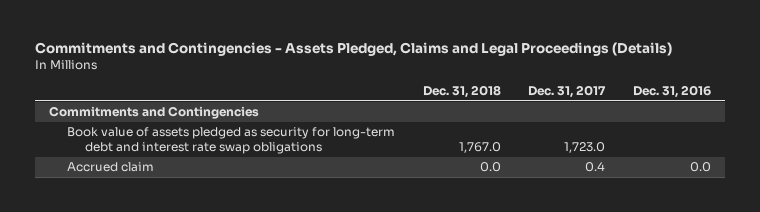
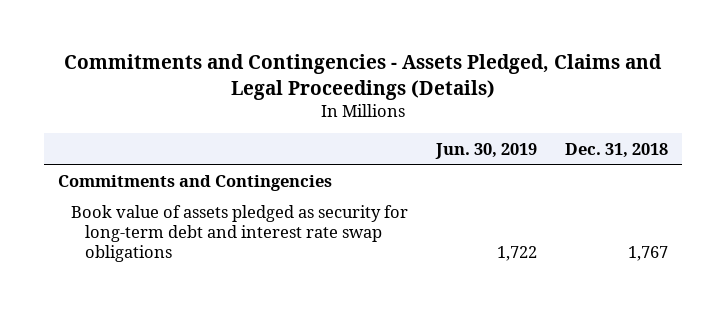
[528,85,607,99] Dec. 31, 2017 -> none
[633,85,712,99] Dec. 31, 2016 -> none
none -> [434,142,537,159] Jun. 30, 2019
[66,162,154,173] Accrued claim -> none
[458,142,501,154] 1,767.0 -> [627,246,668,262] 1,767

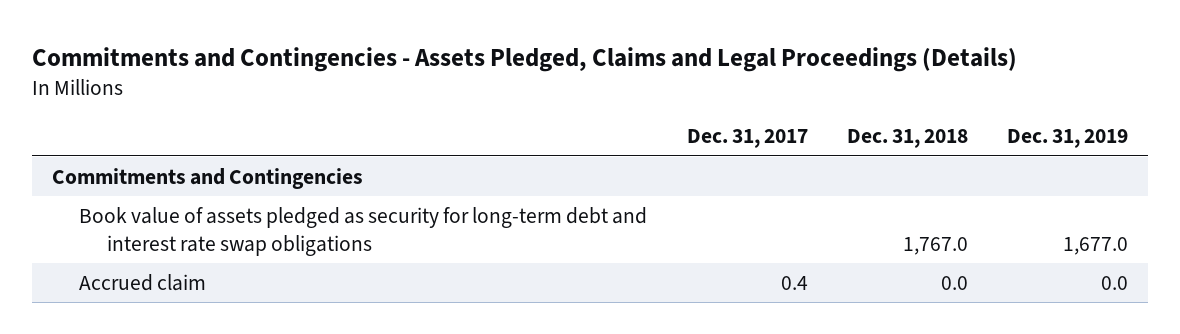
[434,142,537,159] Jun. 30, 2019 -> none
none -> [686,129,808,149] Dec. 31, 2017
none -> [1007,129,1129,149] Dec. 31, 2019
[627,246,668,262] 1,767 -> [902,236,968,255] 1,767.0
none -> [79,273,207,291] Accrued claim

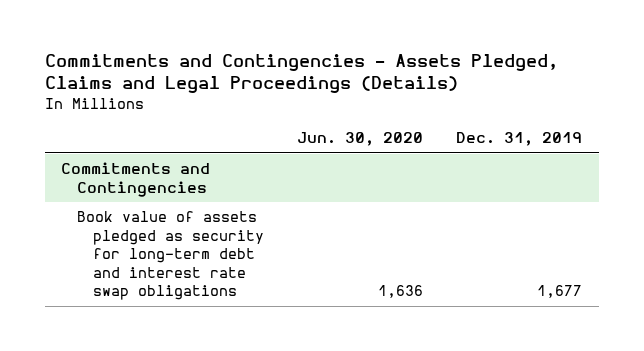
[686,129,808,149] Dec. 31, 2017 -> none
[846,129,968,149] Dec. 31, 2018 -> none
none -> [297,132,424,147] Jun. 30, 2020
[79,273,207,291] Accrued claim -> none
[1063,236,1129,255] 1,677.0 -> [537,285,583,299] 1,677

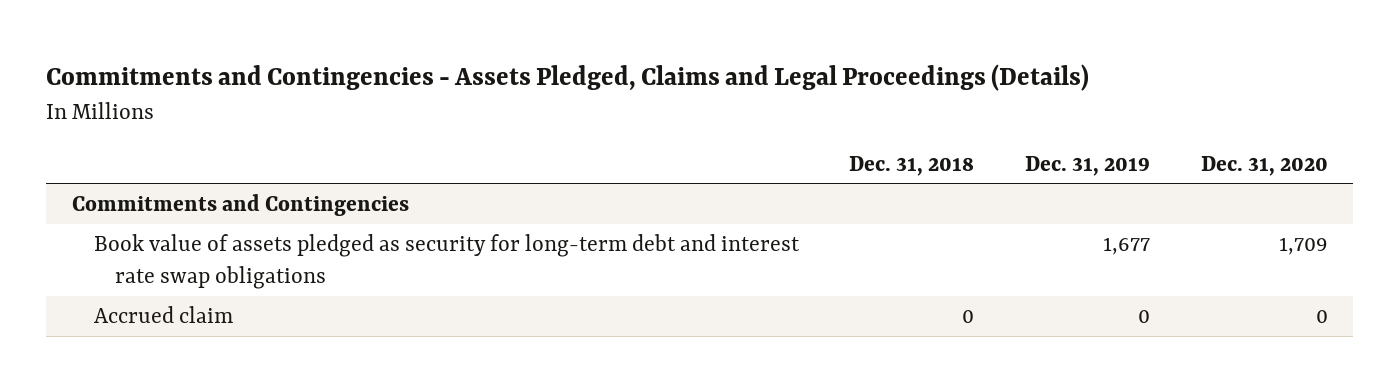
[297,132,424,147] Jun. 30, 2020 -> none
none -> [849,155,975,176] Dec. 31, 2018
none -> [1200,155,1328,176] Dec. 31, 2020
none -> [93,306,233,324] Accrued claim

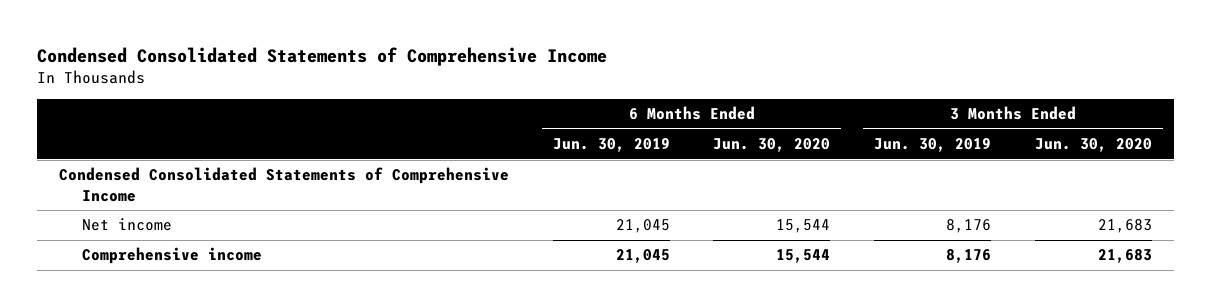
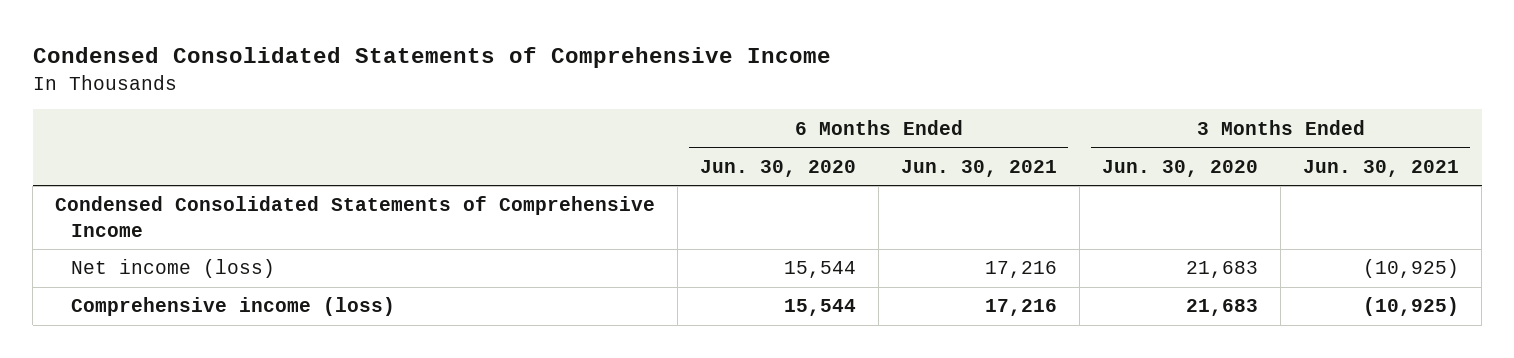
[552,138,670,153] Jun. 30, 2019 -> none
[874,138,992,153] Jun. 30, 2019 -> none
none -> [901,159,1058,177] Jun. 30, 2021
none -> [1303,159,1460,177] Jun. 30, 2021
[82,218,173,232] Net income -> [70,259,275,279] Net income (loss)
[82,247,263,265] Comprehensive income -> [70,297,395,317] Comprehensive income (loss)

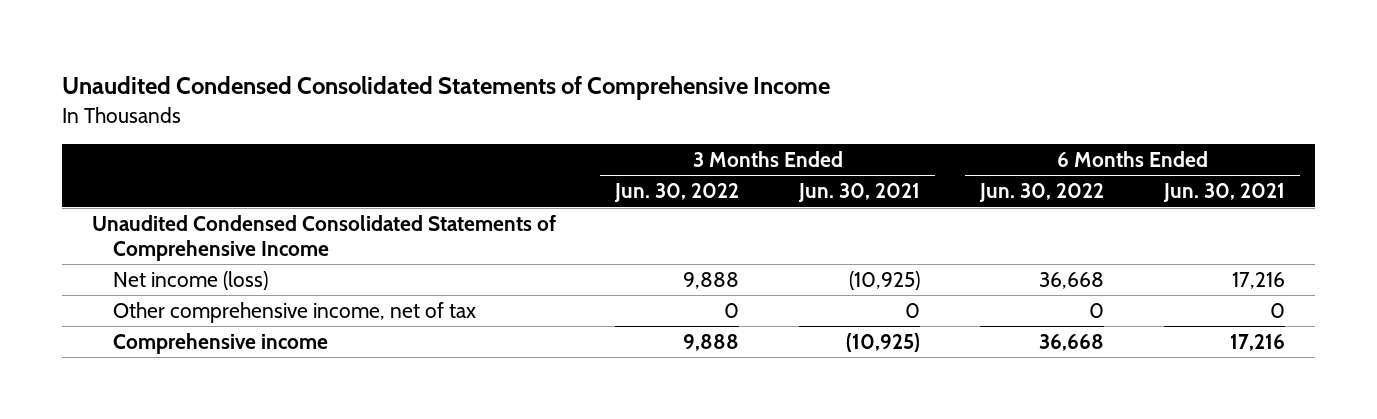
[32,47,831,69] Condensed Consolidated Statements of Comprehensive Income -> [61,76,830,101] Unaudited Condensed Consolidated Statements of Comprehensive Income
[700,159,857,177] Jun. 30, 2020 -> none
[1102,159,1259,177] Jun. 30, 2020 -> none
none -> [614,183,740,203] Jun. 30, 2022
none -> [979,183,1105,203] Jun. 30, 2022
[55,196,656,238] Condensed Consolidated Statements of Comprehensive Income -> [91,215,556,261] Unaudited Condensed Consolidated Statements of Comprehensive Income
none -> [112,302,476,324] Other comprehensive income, net of tax
[70,297,395,317] Comprehensive income (loss) -> [112,333,328,355] Comprehensive income

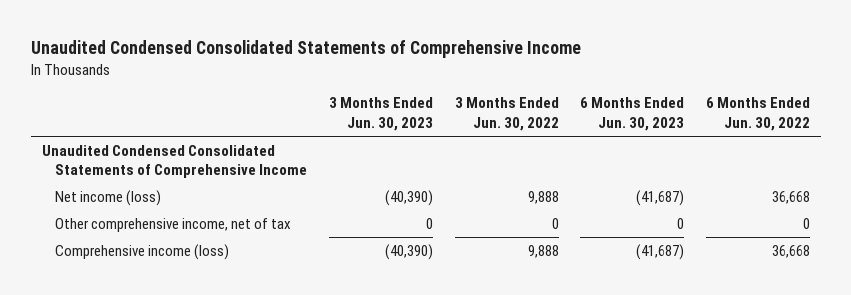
[798,183,921,203] Jun. 30, 2021 -> none
[1163,183,1286,203] Jun. 30, 2021 -> none
none -> [328,97,433,131] 3 Months Ended Jun. 30, 2023
none -> [580,97,685,131] 6 Months Ended Jun. 30, 2023
[112,333,328,355] Comprehensive income -> [55,243,230,260] Comprehensive income (loss)

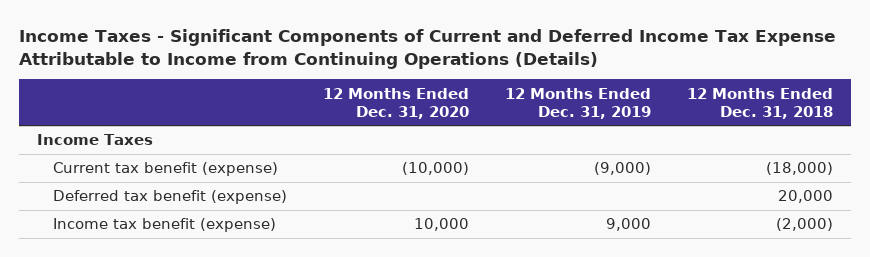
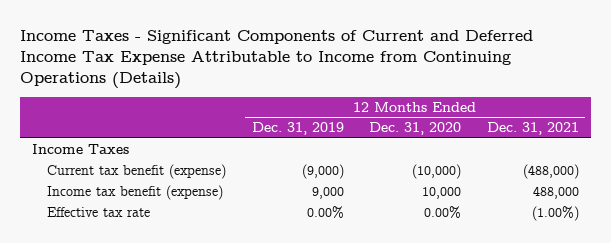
[686,87,833,119] 12 Months Ended Dec. 31, 2018 -> none
none -> [486,122,579,136] Dec. 31, 2021
[52,190,287,205] Deferred tax benefit (expense) -> none
none -> [47,206,151,217] Effective tax rate

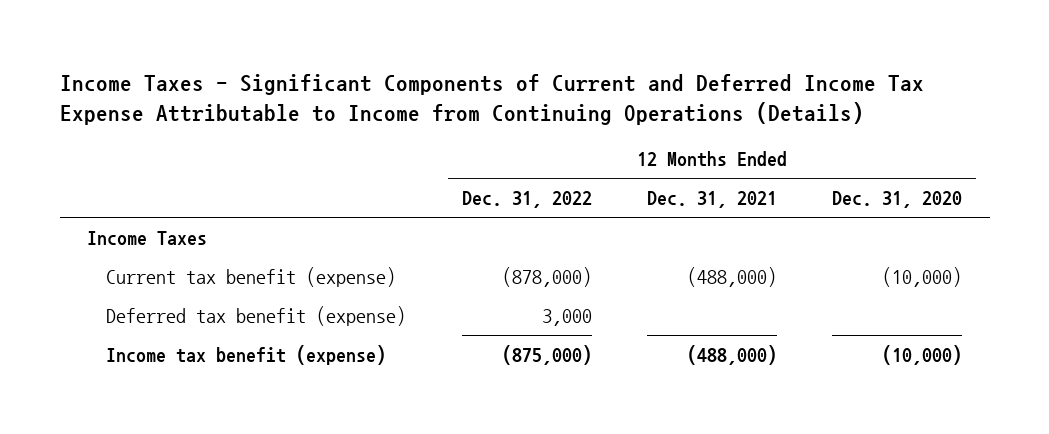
[251,122,344,136] Dec. 31, 2019 -> none
none -> [461,190,592,208] Dec. 31, 2022
[47,206,151,217] Effective tax rate -> none
none -> [106,305,407,326] Deferred tax benefit (expense)
[422,186,462,199] 10,000 -> [881,344,962,365] (10,000)
[532,185,579,199] 488,000 -> [686,344,777,365] (488,000)

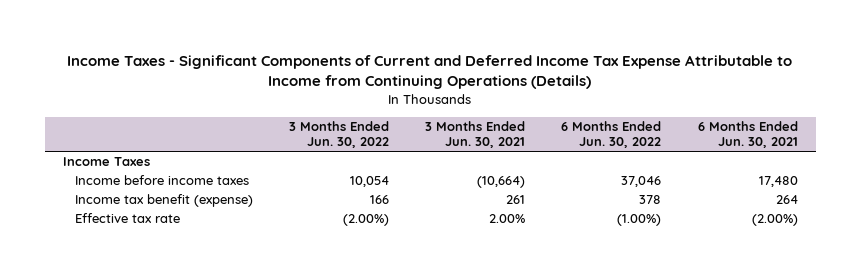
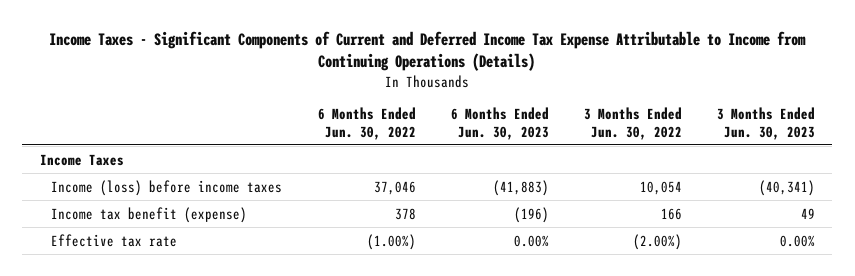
[425,121,526,149] 3 Months Ended Jun. 30, 2021 -> none
[697,121,798,149] 6 Months Ended Jun. 30, 2021 -> none
none -> [450,107,549,140] 6 Months Ended Jun. 30, 2023
none -> [716,107,815,140] 3 Months Ended Jun. 30, 2023
[74,175,249,186] Income before income taxes -> [51,179,283,196] Income (loss) before income taxes

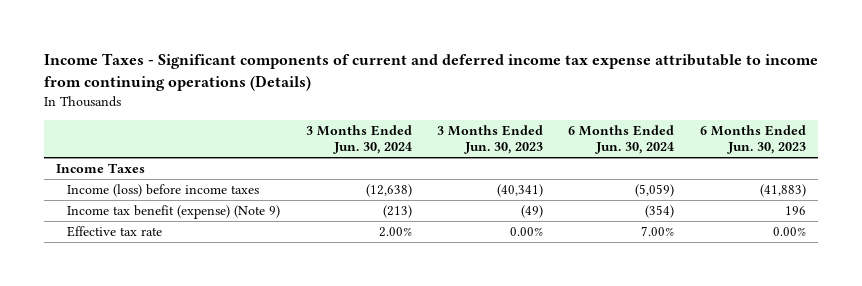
[49,30,807,72] Income Taxes - Significant Components of Current and Deferred Income Tax Expense Attributable to Income from Continuing Operations (Details) -> [43,53,818,91] Income Taxes - Significant components of current and deferred income tax expense attributable to income from continuing operations (Details)
[317,107,416,140] 6 Months Ended Jun. 30, 2022 -> none
[583,107,682,140] 3 Months Ended Jun. 30, 2022 -> none
none -> [305,124,412,155] 3 Months Ended Jun. 30, 2024
none -> [568,124,675,155] 6 Months Ended Jun. 30, 2024
[51,206,248,223] Income tax benefit (expense) -> [67,204,281,219] Income tax benefit (expense) (Note 9)
[513,206,549,223] (196) -> [784,205,806,215] 196
[800,207,815,219] 49 -> [520,204,543,218] (49)

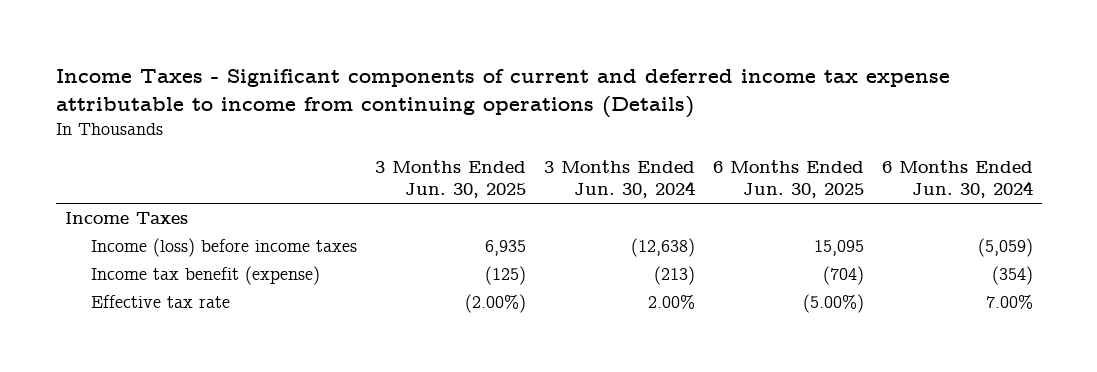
[436,124,543,155] 3 Months Ended Jun. 30, 2023 -> none
[699,124,806,155] 6 Months Ended Jun. 30, 2023 -> none
none -> [374,160,526,199] 3 Months Ended Jun. 30, 2025
none -> [712,160,864,199] 6 Months Ended Jun. 30, 2025
[67,204,281,219] Income tax benefit (expense) (Note 9) -> [91,266,321,286] Income tax benefit (expense)

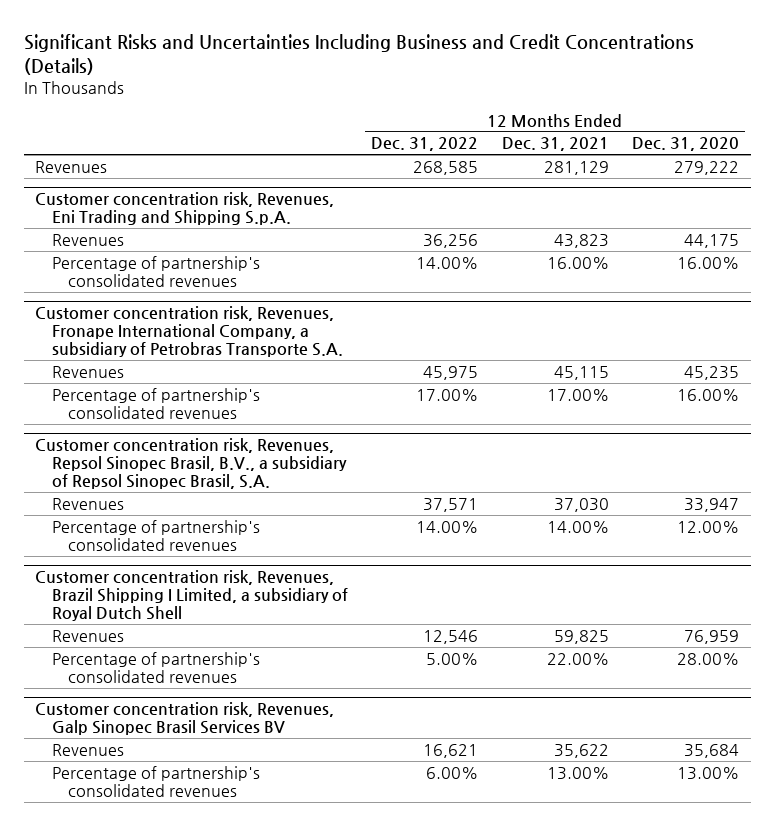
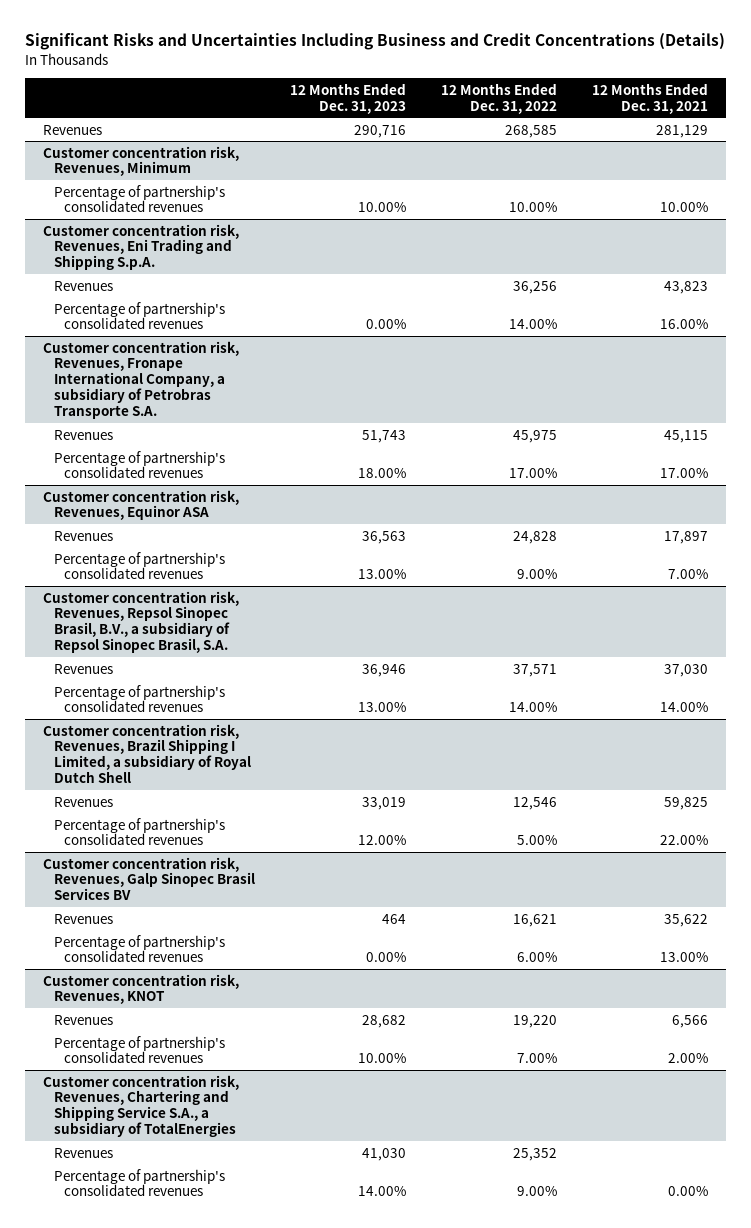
[632,137,740,152] Dec. 31, 2020 -> none
none -> [289,82,406,114] 12 Months Ended Dec. 31, 2023
none -> [42,145,239,177] Customer concentration risk, Revenues, Minimum
none -> [53,184,225,213] Percentage of partnership's consolidated revenues
none -> [42,489,239,521] Customer concentration risk, Revenues, Equinor ASA
none -> [53,530,113,541] Revenues
none -> [53,551,225,580] Percentage of partnership's consolidated revenues
none -> [42,973,239,1005] Customer concentration risk, Revenues, KNOT
none -> [53,1014,113,1025] Revenues
none -> [53,1035,225,1064] Percentage of partnership's consolidated revenues
none -> [42,1074,239,1138] Customer concentration risk, Revenues, Chartering and Shipping Service S.A., a subsidiary of TotalEnergies
none -> [53,1147,113,1158] Revenues
none -> [53,1168,225,1197] Percentage of partnership's consolidated revenues

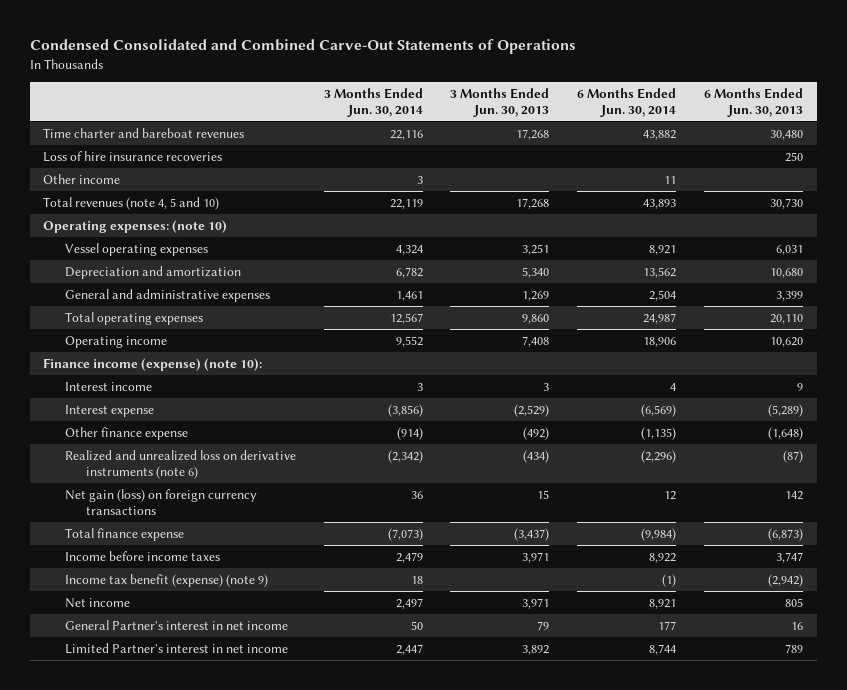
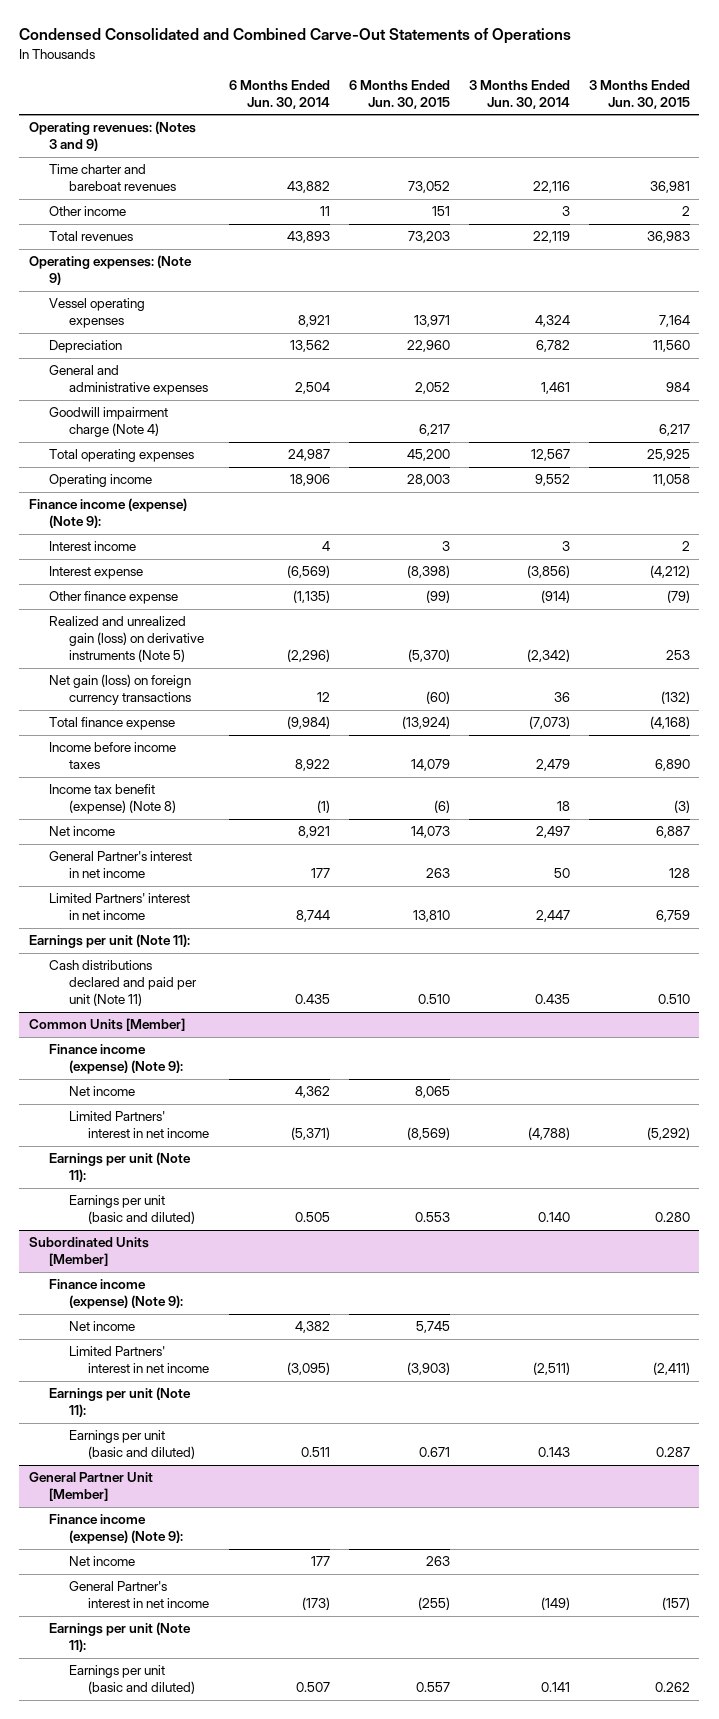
[450,88,550,117] 3 Months Ended Jun. 30, 2013 -> none
[704,88,804,117] 6 Months Ended Jun. 30, 2013 -> none
none -> [348,79,450,109] 6 Months Ended Jun. 30, 2015
none -> [588,79,690,109] 3 Months Ended Jun. 30, 2015
none -> [28,121,196,152] Operating revenues: (Notes 3 and 9)
[43,150,223,162] Loss of hire insurance recoveries -> none
[43,196,220,210] Total revenues (note 4, 5 and 10) -> [48,231,133,242] Total revenues
[43,219,228,233] Operating expenses: (note 10) -> [28,255,192,286] Operating expenses: (Note 9)
[64,265,241,279] Depreciation and amortization -> [48,340,122,354] Depreciation
none -> [48,407,168,438] Goodwill impairment charge (Note 4)
[43,357,263,371] Finance income (expense) (note 10): -> [28,498,187,529] Finance income (expense) (Note 9):
[64,449,296,479] Realized and unrealized loss on derivative instruments (note 6) -> [48,616,204,663] Realized and unrealized gain (loss) on derivative instruments (Note 5)
[64,573,268,587] Income tax benefit (expense) (note 9) -> [48,784,176,815] Income tax benefit (expense) (Note 8)
[64,642,288,654] Limited Partner's interest in net income -> [48,893,190,921] Limited Partners' interest in net income
none -> [28,934,190,949] Earnings per unit (Note 11):
none -> [48,960,197,1007] Cash distributions declared and paid per unit (Note 11)
none -> [28,1018,185,1032] Common Units [Member]
none -> [48,1044,183,1075] Finance income (expense) (Note 9):
none -> [68,1086,135,1097] Net income
none -> [68,1111,210,1139] Limited Partners' interest in net income
none -> [48,1152,191,1183] Earnings per unit (Note 11):
none -> [68,1195,196,1225] Earnings per unit (basic and diluted)
none -> [28,1237,149,1267] Subordinated Units [Member]
none -> [48,1279,183,1310] Finance income (expense) (Note 9):
none -> [68,1321,135,1332] Net income
none -> [68,1346,210,1374] Limited Partners' interest in net income
none -> [48,1387,191,1418] Earnings per unit (Note 11):
none -> [68,1430,196,1460] Earnings per unit (basic and diluted)
none -> [28,1472,153,1502] General Partner Unit [Member]
none -> [48,1514,183,1545] Finance income (expense) (Note 9):
none -> [68,1556,135,1567] Net income
none -> [68,1581,210,1609] General Partner's interest in net income
none -> [48,1622,191,1653] Earnings per unit (Note 11):
none -> [68,1665,196,1695] Earnings per unit (basic and diluted)

